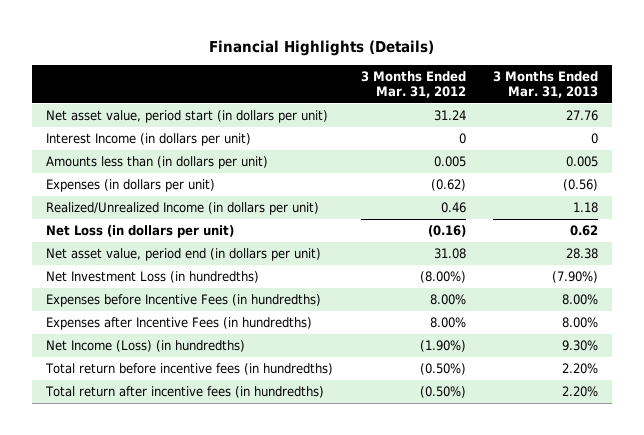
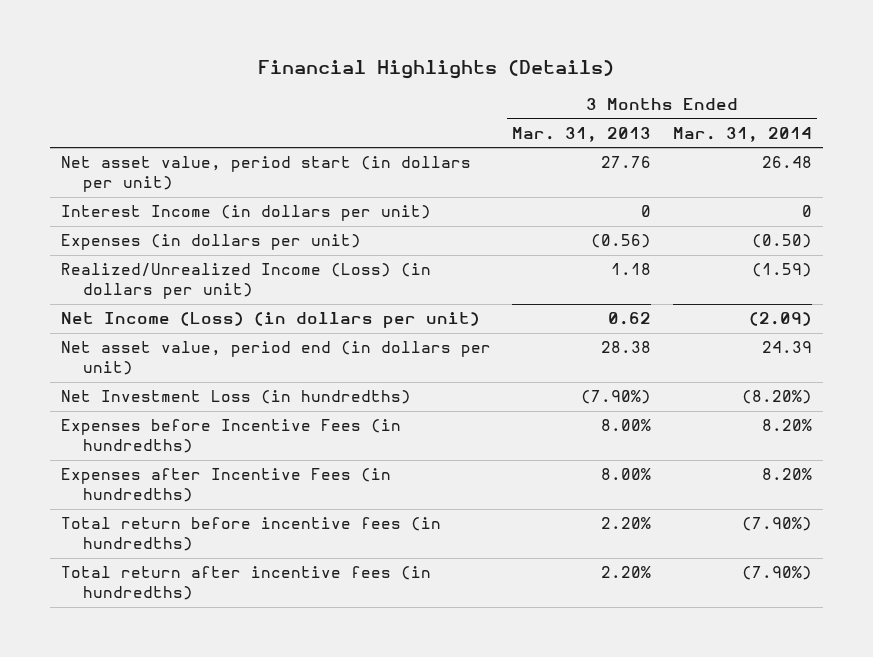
[360,70,466,99] 3 Months Ended Mar. 31, 2012 -> none
none -> [672,126,812,142] Mar. 31, 2014
[45,156,268,170] Amounts less than (in dollars per unit) -> none
[45,202,319,216] Realized/Unrealized Income (in dollars per unit) -> [60,263,431,300] Realized/Unrealized Income (Loss) (in dollars per unit)
[45,225,234,239] Net Loss (in dollars per unit) -> [60,312,480,329] Net Income (Loss) (in dollars per unit)
[45,340,245,353] Net Income (Loss) (in hundredths) -> none

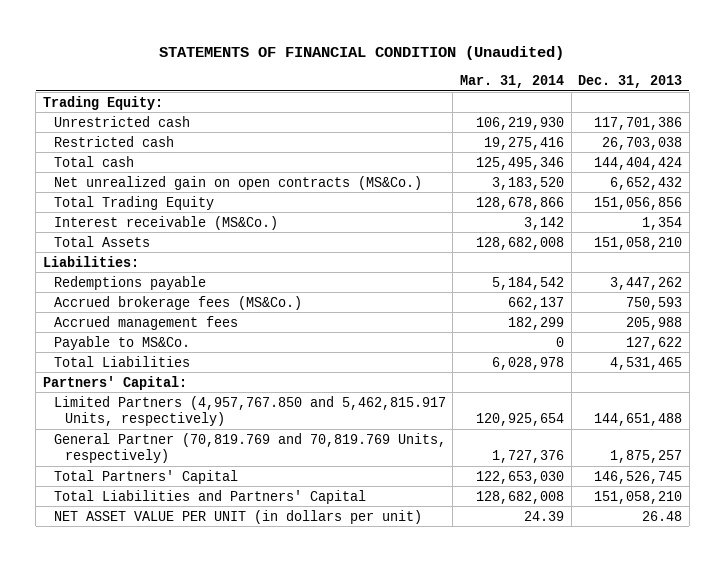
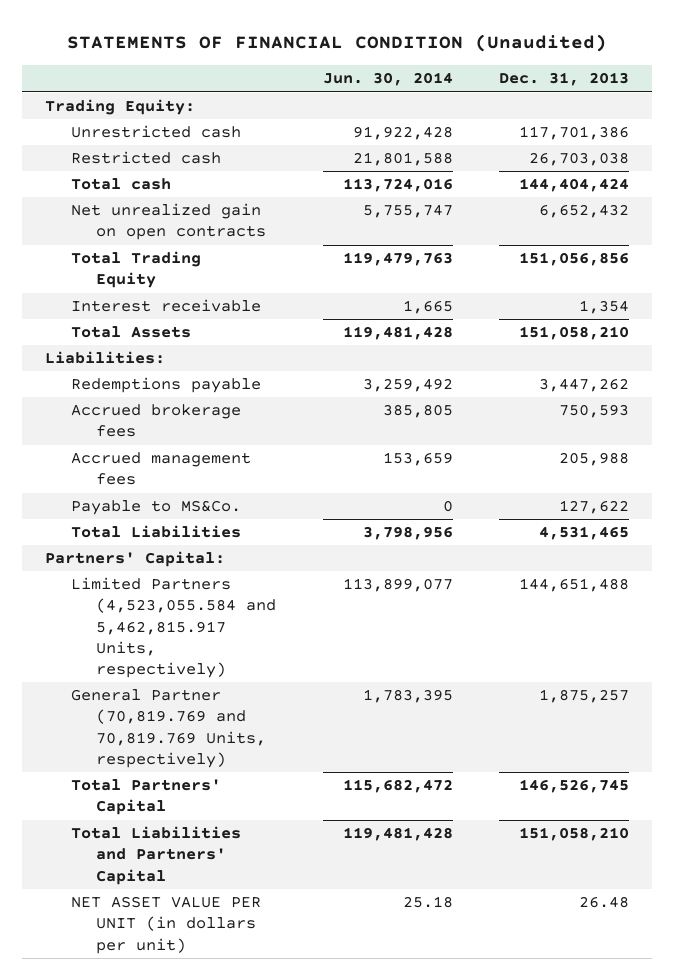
[459,75,564,89] Mar. 31, 2014 -> none
none -> [322,72,453,87] Jun. 30, 2014
[53,175,422,190] Net unrealized gain on open contracts (MS&Co.) -> [70,203,267,241] Net unrealized gain on open contracts
[53,215,278,230] Interest receivable (MS&Co.) -> [70,299,261,313] Interest receivable
[53,295,302,310] Accrued brokerage fees (MS&Co.) -> [70,404,241,438] Accrued brokerage fees
[53,395,446,427] Limited Partners (4,957,767.850 and 5,462,815.917 Units, respectively) -> [70,577,277,678] Limited Partners (4,523,055.584 and 5,462,815.917 Units, respectively)

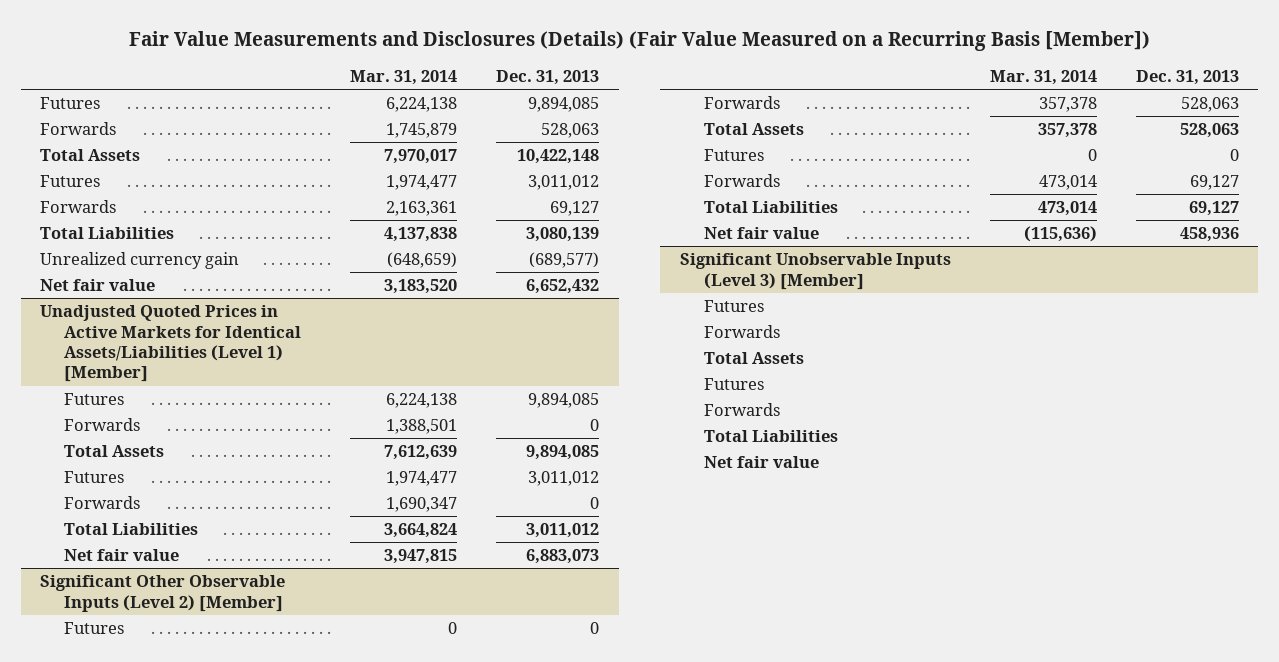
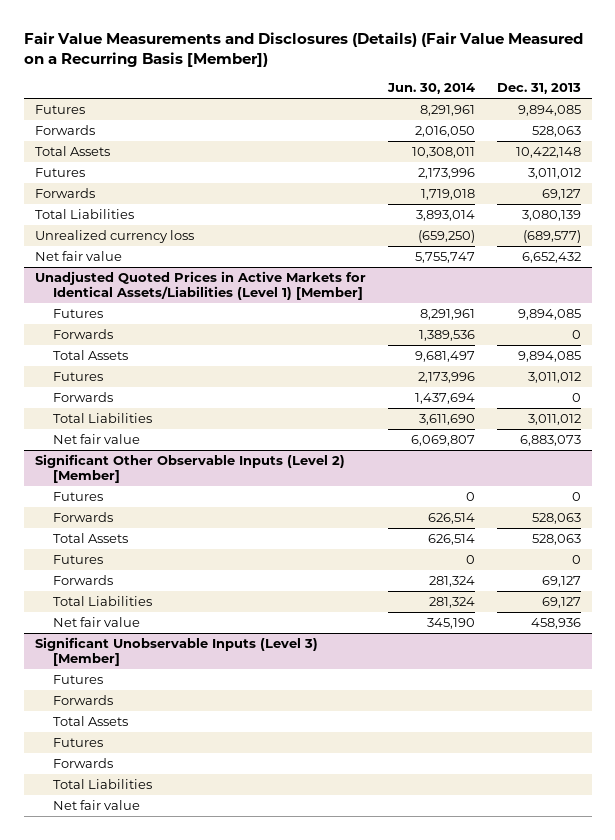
[350,70,458,86] Mar. 31, 2014 -> none
none -> [386,83,475,95] Jun. 30, 2014
[40,252,240,270] Unrealized currency gain -> [34,230,194,244] Unrealized currency loss

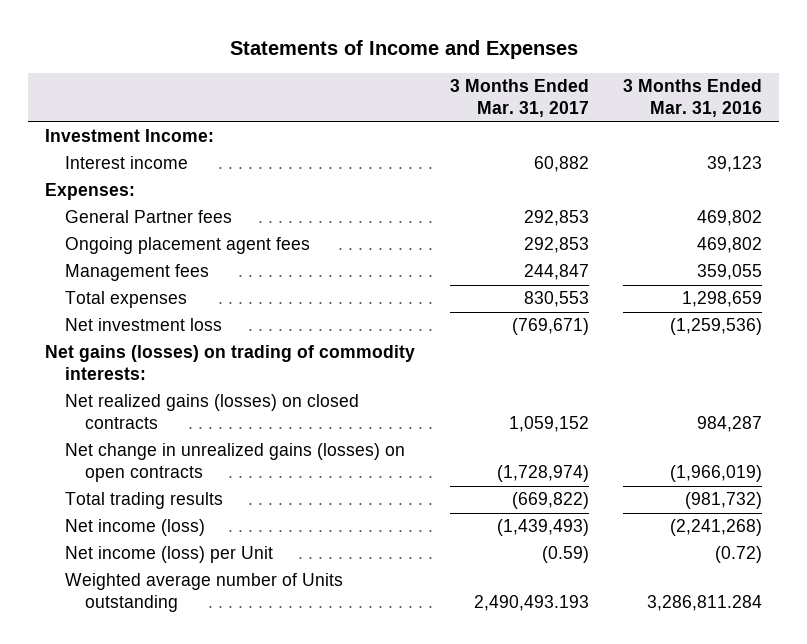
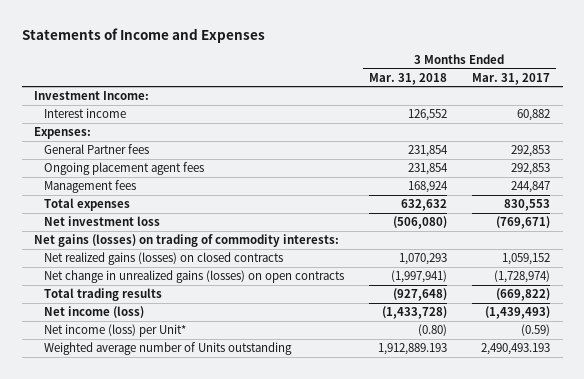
[622,79,762,118] 3 Months Ended Mar. 31, 2016 -> none
none -> [368,72,447,85] Mar. 31, 2018
[65,546,274,564] Net income (loss) per Unit -> [43,324,186,338] Net income (loss) per Unit*

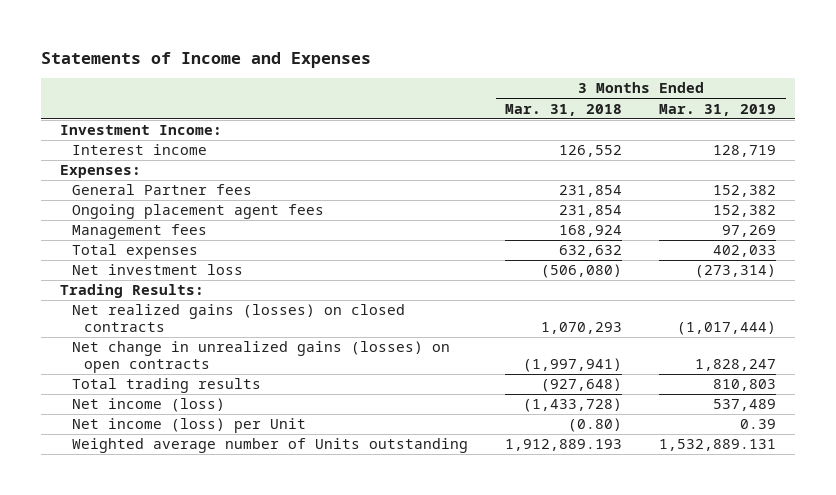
[472,72,551,85] Mar. 31, 2017 -> none
none -> [659,103,777,116] Mar. 31, 2019
[34,234,340,248] Net gains (losses) on trading of commodity interests: -> none
none -> [59,284,204,299] Trading Results:
[43,324,186,338] Net income (loss) per Unit* -> [72,418,307,434] Net income (loss) per Unit

